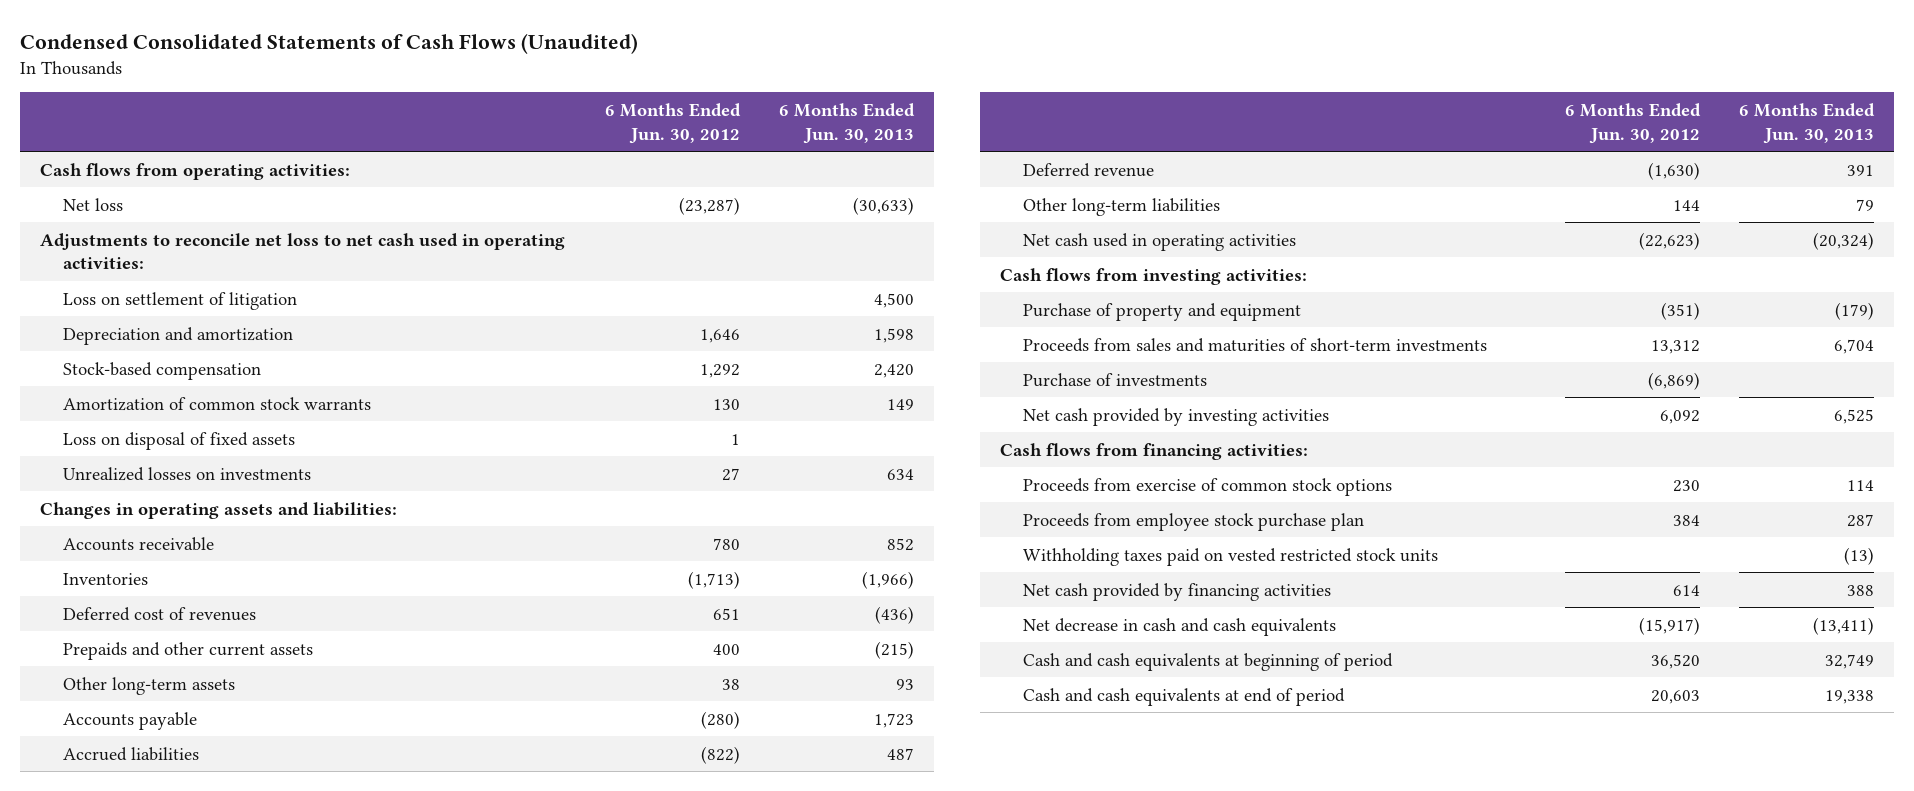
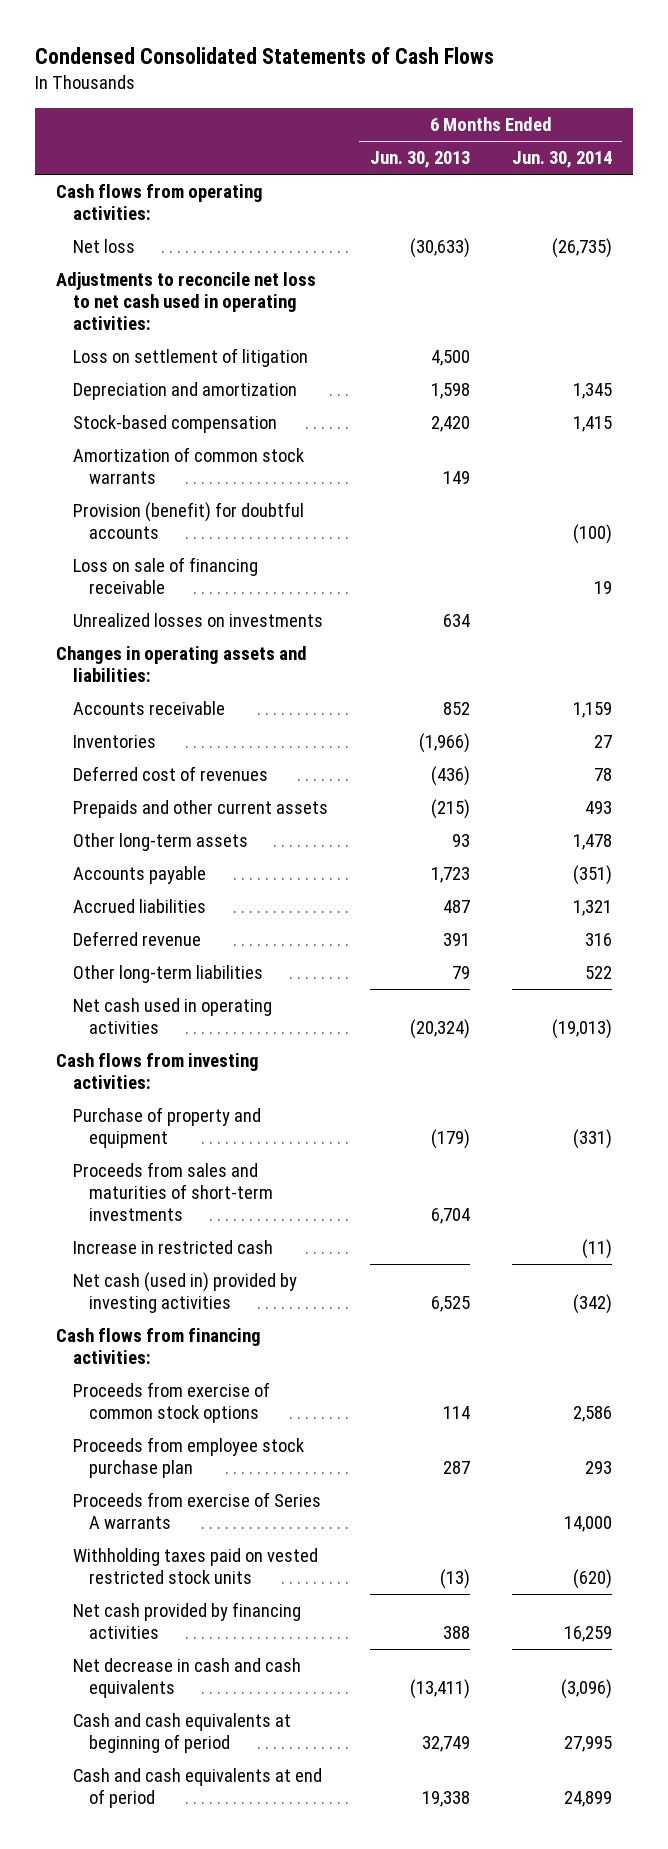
[20,32,639,54] Condensed Consolidated Statements of Cash Flows (Unaudited) -> [35,47,495,65] Condensed Consolidated Statements of Cash Flows
[604,102,741,144] 6 Months Ended Jun. 30, 2012 -> none
none -> [511,151,612,169] Jun. 30, 2014
[62,431,295,450] Loss on disposal of fixed assets -> none
none -> [72,502,304,539] Provision (benefit) for doubtful accounts
none -> [72,557,258,594] Loss on sale of financing receivable
[1022,372,1207,387] Purchase of investments -> none
none -> [72,1240,273,1255] Increase in restricted cash
[1022,407,1329,426] Net cash provided by investing activities -> [72,1272,297,1313] Net cash (used in) provided by investing activities
none -> [72,1492,321,1529] Proceeds from exercise of Series A warrants

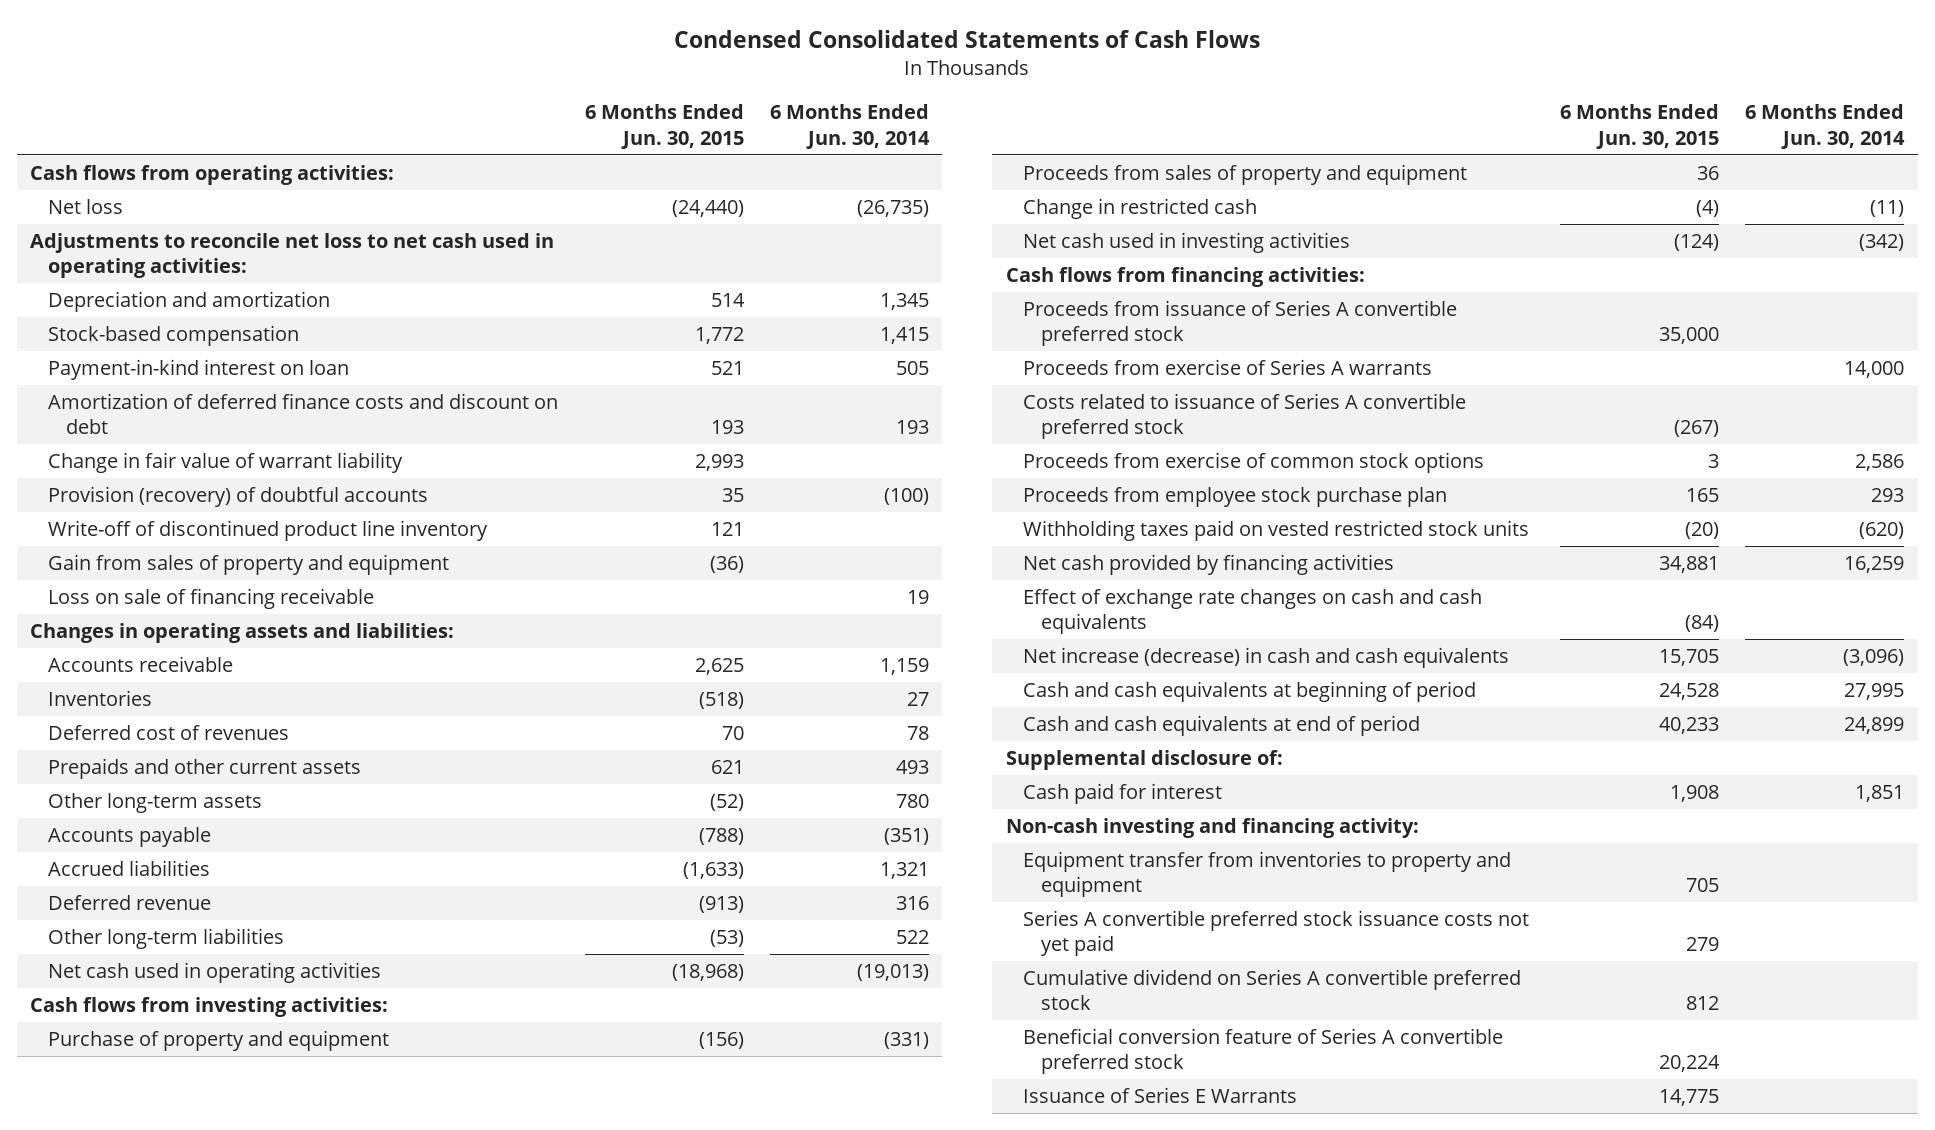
[369,151,470,169] Jun. 30, 2013 -> none
none -> [584,104,744,149] 6 Months Ended Jun. 30, 2015
[72,348,308,368] Loss on settlement of litigation -> none
[72,447,304,484] Amortization of common stock warrants -> none
[72,502,304,539] Provision (benefit) for doubtful accounts -> none
none -> [48,359,350,381] Payment-in-kind interest on loan
none -> [48,393,559,435] Amortization of deferred finance costs and discount on debt
none -> [48,452,404,474] Change in fair value of warrant liability
none -> [48,486,429,508] Provision (recovery) of doubtful accounts
none -> [48,520,489,542] Write-off of discontinued product line inventory
none -> [48,554,450,576] Gain from sales of property and equipment
[72,613,323,628] Unrealized losses on investments -> none
[572,834,612,851] 1,478 -> [896,794,930,809] 780
[72,1162,274,1221] Proceeds from sales and maturities of short-term investments -> none
none -> [1023,164,1468,186] Proceeds from sales of property and equipment
[72,1240,273,1255] Increase in restricted cash -> [1023,198,1258,220] Change in restricted cash
[72,1272,297,1313] Net cash (used in) provided by investing activities -> [1023,232,1351,254] Net cash used in investing activities
none -> [1023,300,1458,347] Proceeds from issuance of Series A convertible preferred stock
[72,1492,321,1529] Proceeds from exercise of Series A warrants -> [1023,359,1433,376] Proceeds from exercise of Series A warrants
none -> [1023,393,1467,440] Costs related to issuance of Series A convertible preferred stock
none -> [1023,589,1483,635] Effect of exchange rate changes on cash and cash equivalents
[72,1658,301,1698] Net decrease in cash and cash equivalents -> [1023,647,1510,669] Net increase (decrease) in cash and cash equivalents
none -> [1005,750,1283,771] Supplemental disclosure of:
none -> [1023,783,1223,805] Cash paid for interest
none -> [1005,818,1419,839] Non-cash investing and financing activity:
none -> [1023,851,1512,898] Equipment transfer from inventories to property and equipment
none -> [1023,910,1530,957] Series A convertible preferred stock issuance costs not yet paid
none -> [1023,969,1522,1011] Cumulative dividend on Series A convertible preferred stock
none -> [1023,1028,1504,1075] Beneficial conversion feature of Series A convertible preferred stock
none -> [1023,1087,1298,1104] Issuance of Series E Warrants

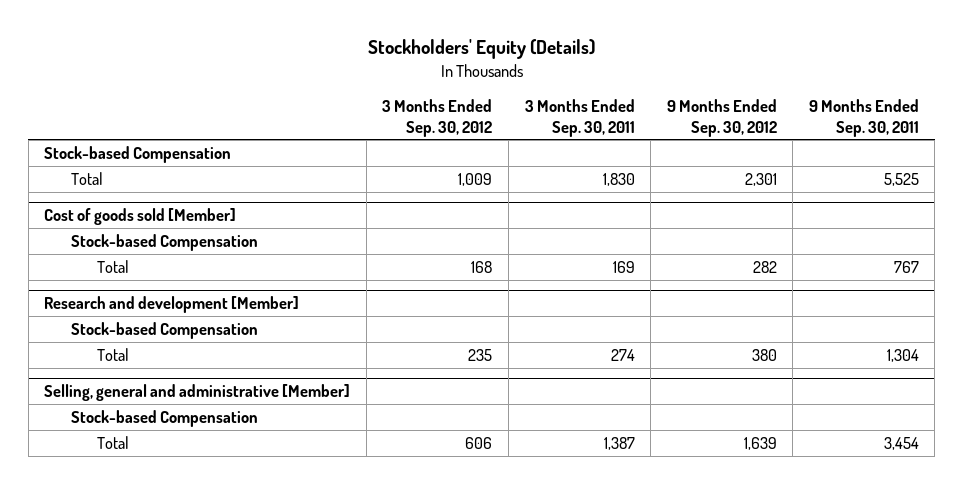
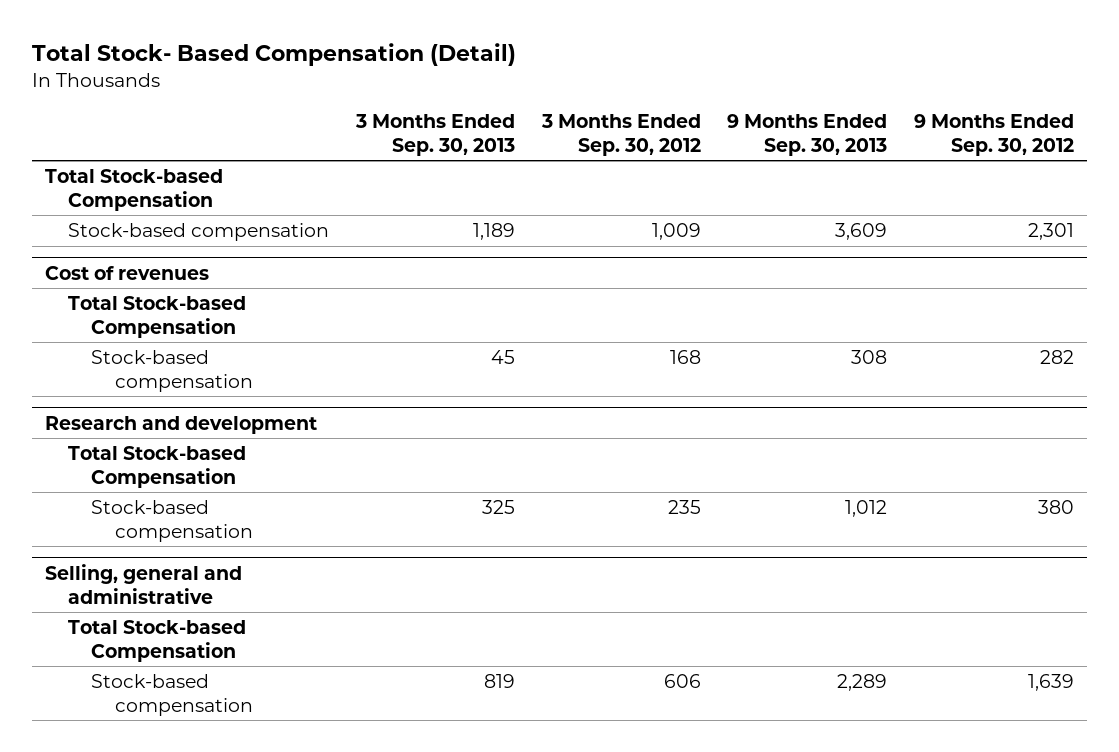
[367,39,595,60] Stockholders' Equity (Details) -> [31,43,516,67] Total Stock- Based Compensation (Detail)
[524,99,635,137] 3 Months Ended Sep. 30, 2011 -> none
[808,99,919,137] 9 Months Ended Sep. 30, 2011 -> none
none -> [354,114,515,156] 3 Months Ended Sep. 30, 2013
none -> [727,114,888,156] 9 Months Ended Sep. 30, 2013
[44,208,237,226] Cost of goods sold [Member] -> none
[44,145,232,163] Stock-based Compensation -> [45,168,224,211] Total Stock-based Compensation
[70,171,103,185] Total -> [68,222,330,241] Stock-based compensation
none -> [45,265,210,280] Cost of revenues
[70,233,258,251] Stock-based Compensation -> [68,295,247,338] Total Stock-based Compensation
[97,259,130,273] Total -> [91,349,253,392] Stock-based compensation
[44,296,300,314] Research and development [Member] -> [45,415,318,434] Research and development
[70,321,258,339] Stock-based Compensation -> [68,445,247,488] Total Stock-based Compensation
[97,347,130,361] Total -> [91,499,253,542] Stock-based compensation
[44,384,351,402] Selling, general and administrative [Member] -> [45,563,243,604] Selling, general and administrative
[70,409,258,427] Stock-based Compensation -> [68,619,247,662] Total Stock-based Compensation
[97,435,130,449] Total -> [91,673,253,716] Stock-based compensation

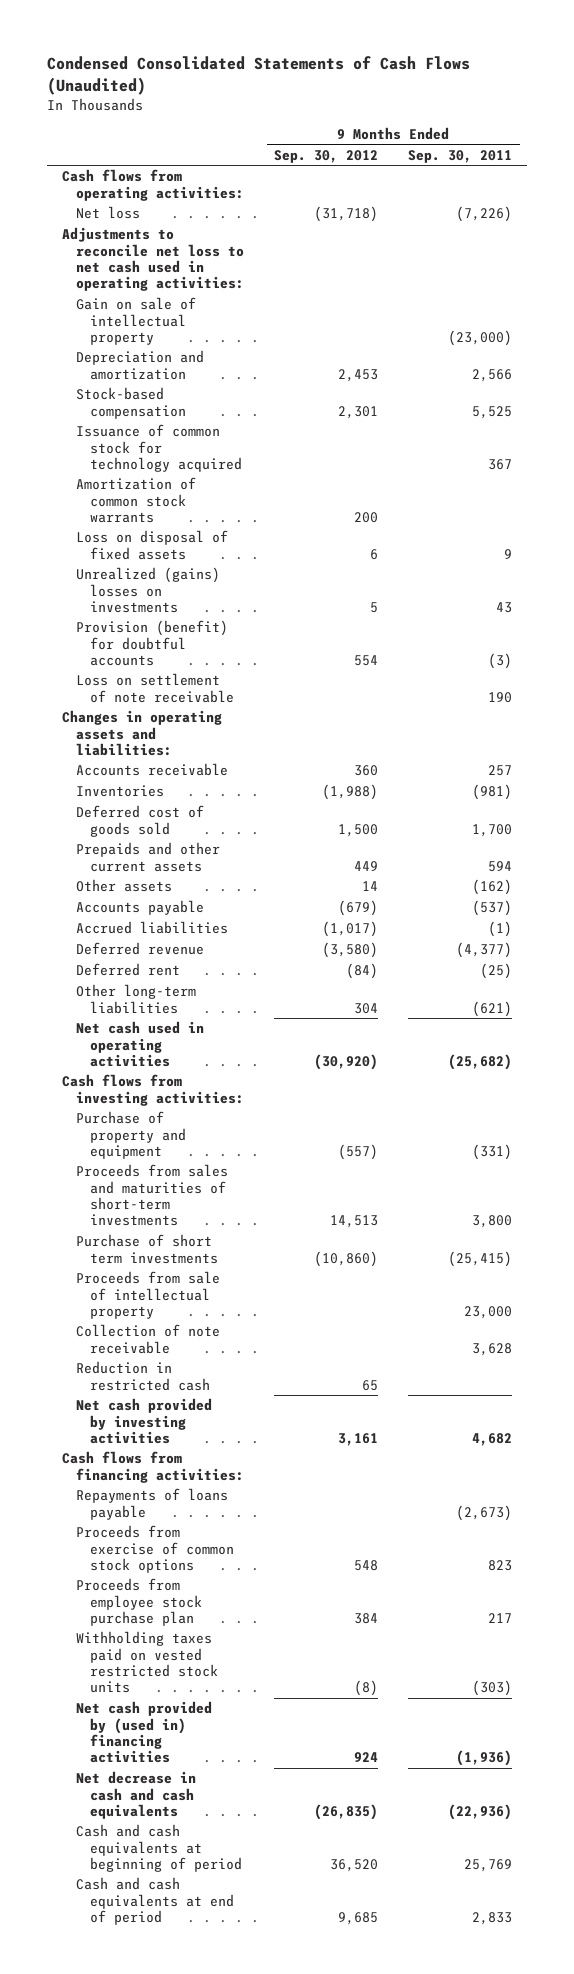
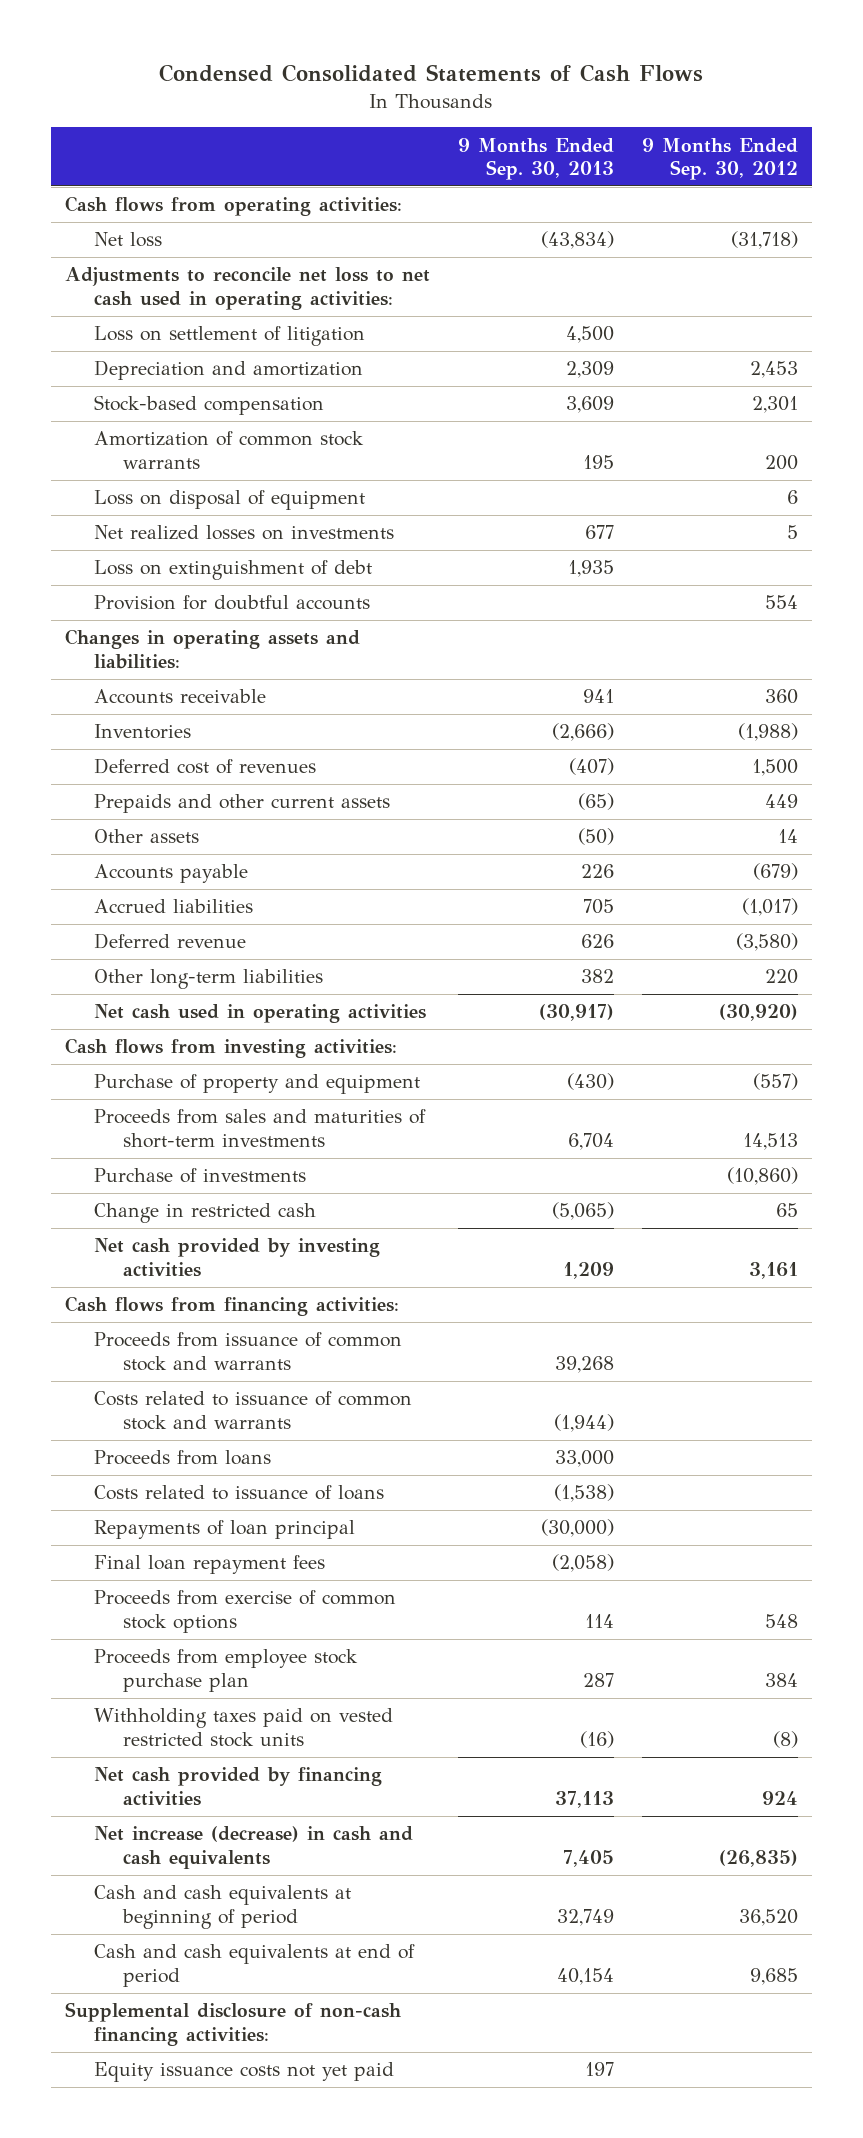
[47,55,471,95] Condensed Consolidated Statements of Cash Flows (Unaudited) -> [159,64,704,83] Condensed Consolidated Statements of Cash Flows
[408,149,513,163] Sep. 30, 2011 -> none
none -> [457,137,614,180] 9 Months Ended Sep. 30, 2013
[76,297,197,346] Gain on sale of intellectual property -> none
none -> [93,326,365,347] Loss on settlement of litigation
[76,424,243,473] Issuance of common stock for technology acquired -> none
[76,567,221,614] Unrealized (gains) losses on investments -> none
[76,673,235,703] Loss on settlement of note receivable -> none
[76,530,229,560] Loss on disposal of fixed assets -> [93,490,365,511] Loss on disposal of equipment
none -> [93,525,394,541] Net realized losses on investments
none -> [93,560,372,581] Loss on extinguishment of debt
[76,620,229,667] Provision (benefit) for doubtful accounts -> [93,595,370,611] Provision for doubtful accounts
[76,805,205,837] Deferred cost of goods sold -> [93,758,316,775] Deferred cost of revenues
[76,963,181,977] Deferred rent -> none
[354,1002,379,1014] 304 -> [764,969,798,985] 220
[76,1271,221,1320] Proceeds from sale of intellectual property -> none
[76,1324,221,1354] Collection of note receivable -> none
[76,1234,219,1264] Purchase of short term investments -> [93,1168,306,1184] Purchase of investments
[76,1361,211,1391] Reduction in restricted cash -> [93,1203,316,1224] Change in restricted cash
none -> [93,1332,402,1371] Proceeds from issuance of common stock and warrants
none -> [93,1391,412,1430] Costs related to issuance of common stock and warrants
none -> [93,1450,271,1466] Proceeds from loans
none -> [93,1485,384,1501] Costs related to issuance of loans
[76,1488,229,1520] Repayments of loans payable -> [93,1520,355,1540] Repayments of loan principal
none -> [93,1555,325,1575] Final loan repayment fees
[76,1701,213,1764] Net cash provided by (used in) financing activities -> [93,1767,382,1806] Net cash provided by financing activities
[76,1771,197,1820] Net decrease in cash and cash equivalents -> [93,1826,413,1869] Net increase (decrease) in cash and cash equivalents
none -> [64,2002,401,2046] Supplemental disclosure of non-cash financing activities:
none -> [93,2062,394,2083] Equity issuance costs not yet paid

